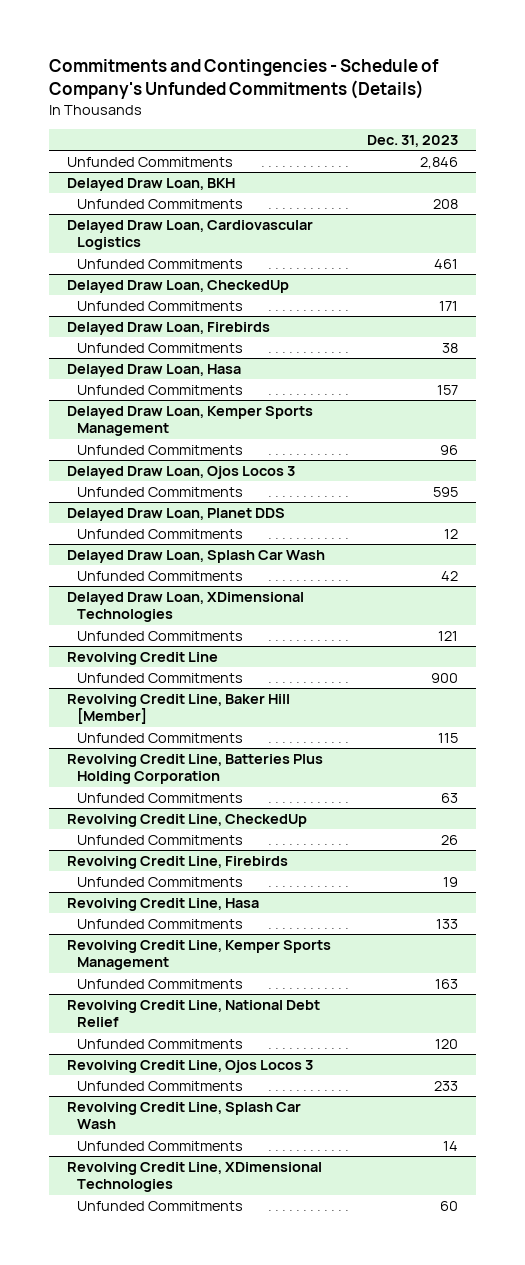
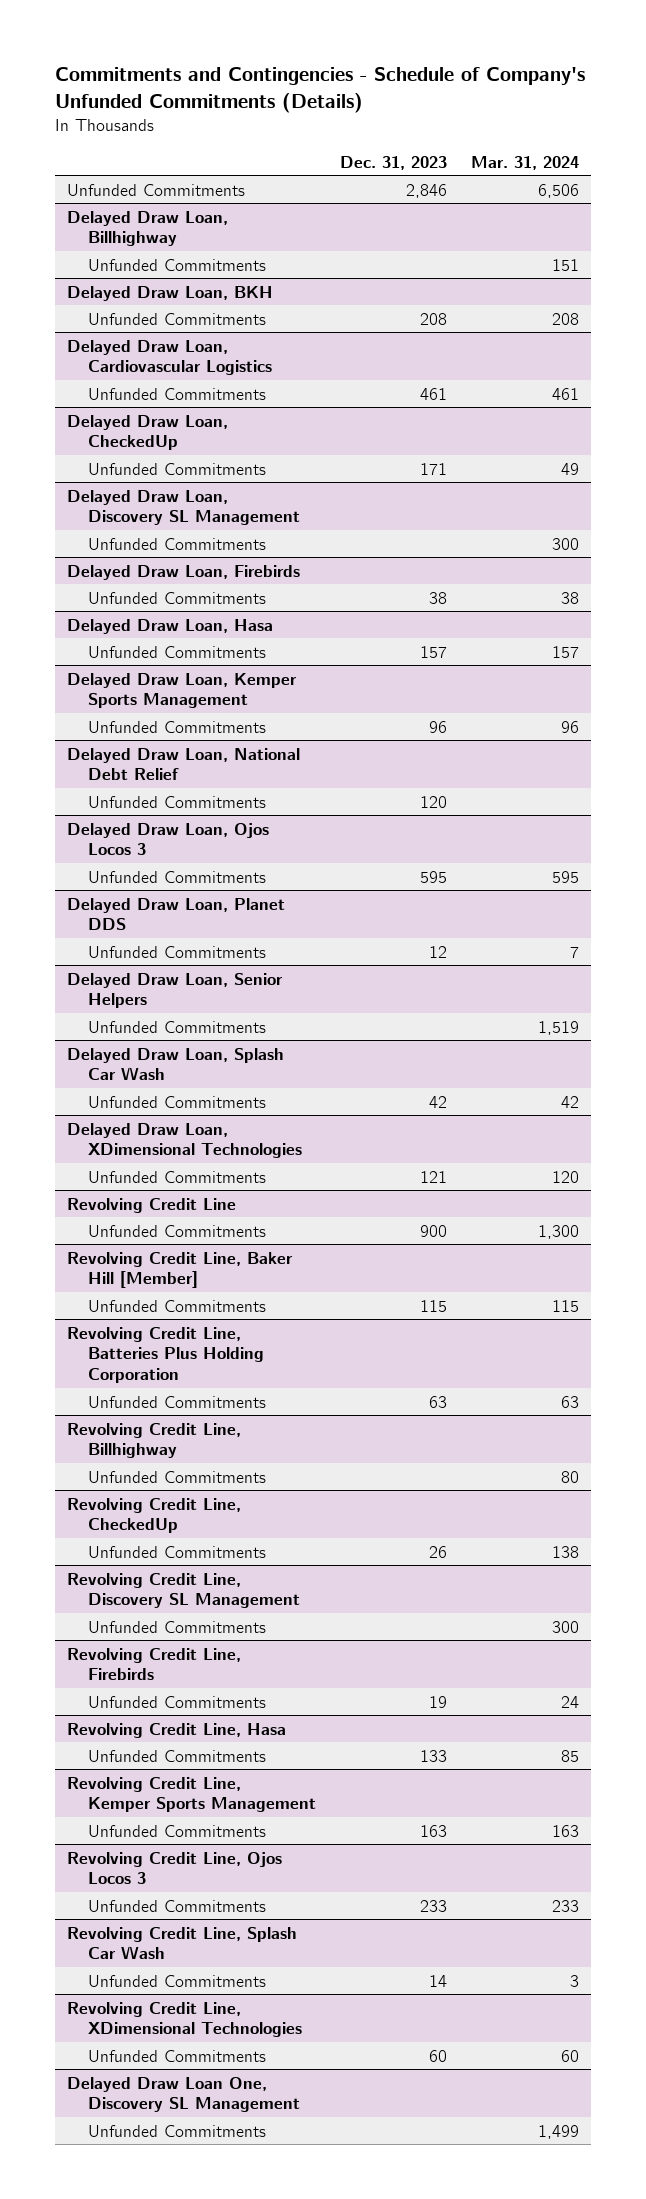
none -> [470,155,579,170] Mar. 31, 2024
none -> [66,210,228,247] Delayed Draw Loan, Billhighway
none -> [88,258,267,271] Unfunded Commitments
none -> [66,489,301,526] Delayed Draw Loan, Discovery SL Management
none -> [88,537,267,550] Unfunded Commitments
none -> [66,747,300,781] Delayed Draw Loan, National Debt Relief
none -> [88,795,267,808] Unfunded Commitments
none -> [66,972,283,1009] Delayed Draw Loan, Senior Helpers
none -> [88,1020,267,1033] Unfunded Commitments
none -> [66,1422,241,1459] Revolving Credit Line, Billhighway
none -> [88,1470,267,1483] Unfunded Commitments
none -> [66,1572,301,1609] Revolving Credit Line, Discovery SL Management
none -> [88,1620,267,1633] Unfunded Commitments
[67,999,321,1028] Revolving Credit Line, National Debt Relief -> none
[77,1038,244,1049] Unfunded Commitments -> none
none -> [66,2076,301,2113] Delayed Draw Loan One, Discovery SL Management
none -> [88,2124,267,2137] Unfunded Commitments

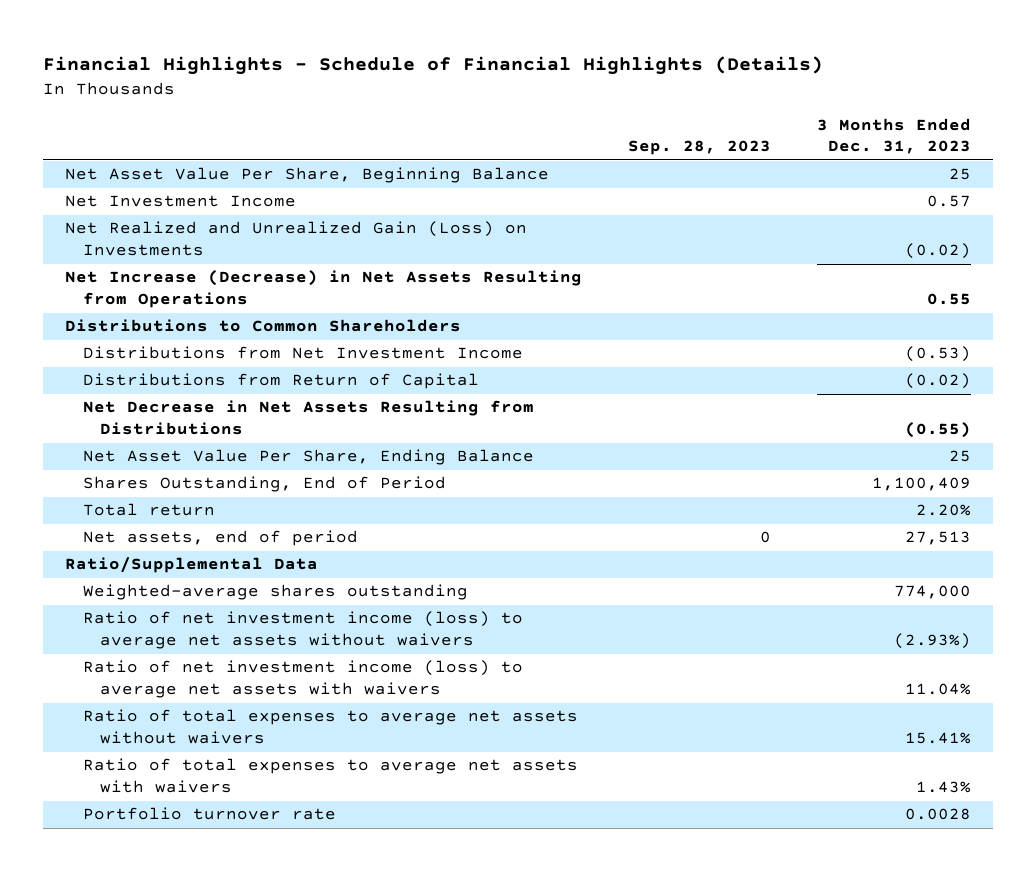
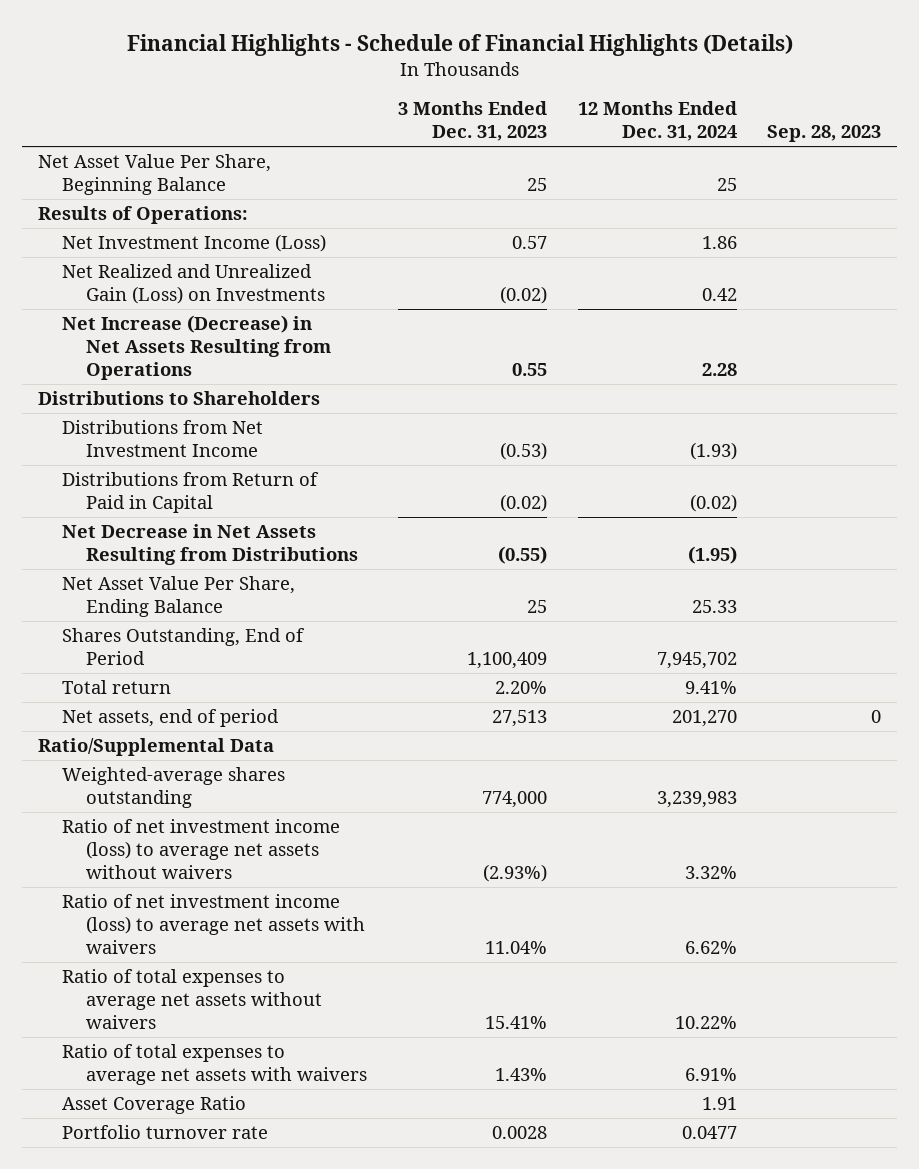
none -> [577,101,737,142] 12 Months Ended Dec. 31, 2024
none -> [37,206,248,225] Results of Operations:
[65,195,297,208] Net Investment Income -> [61,234,326,253] Net Investment Income (Loss)
[65,319,462,333] Distributions to Common Shareholders -> [37,391,320,406] Distributions to Shareholders
[82,373,479,390] Distributions from Return of Capital -> [61,472,319,513] Distributions from Return of Paid in Capital
none -> [61,1096,246,1115] Asset Coverage Ratio

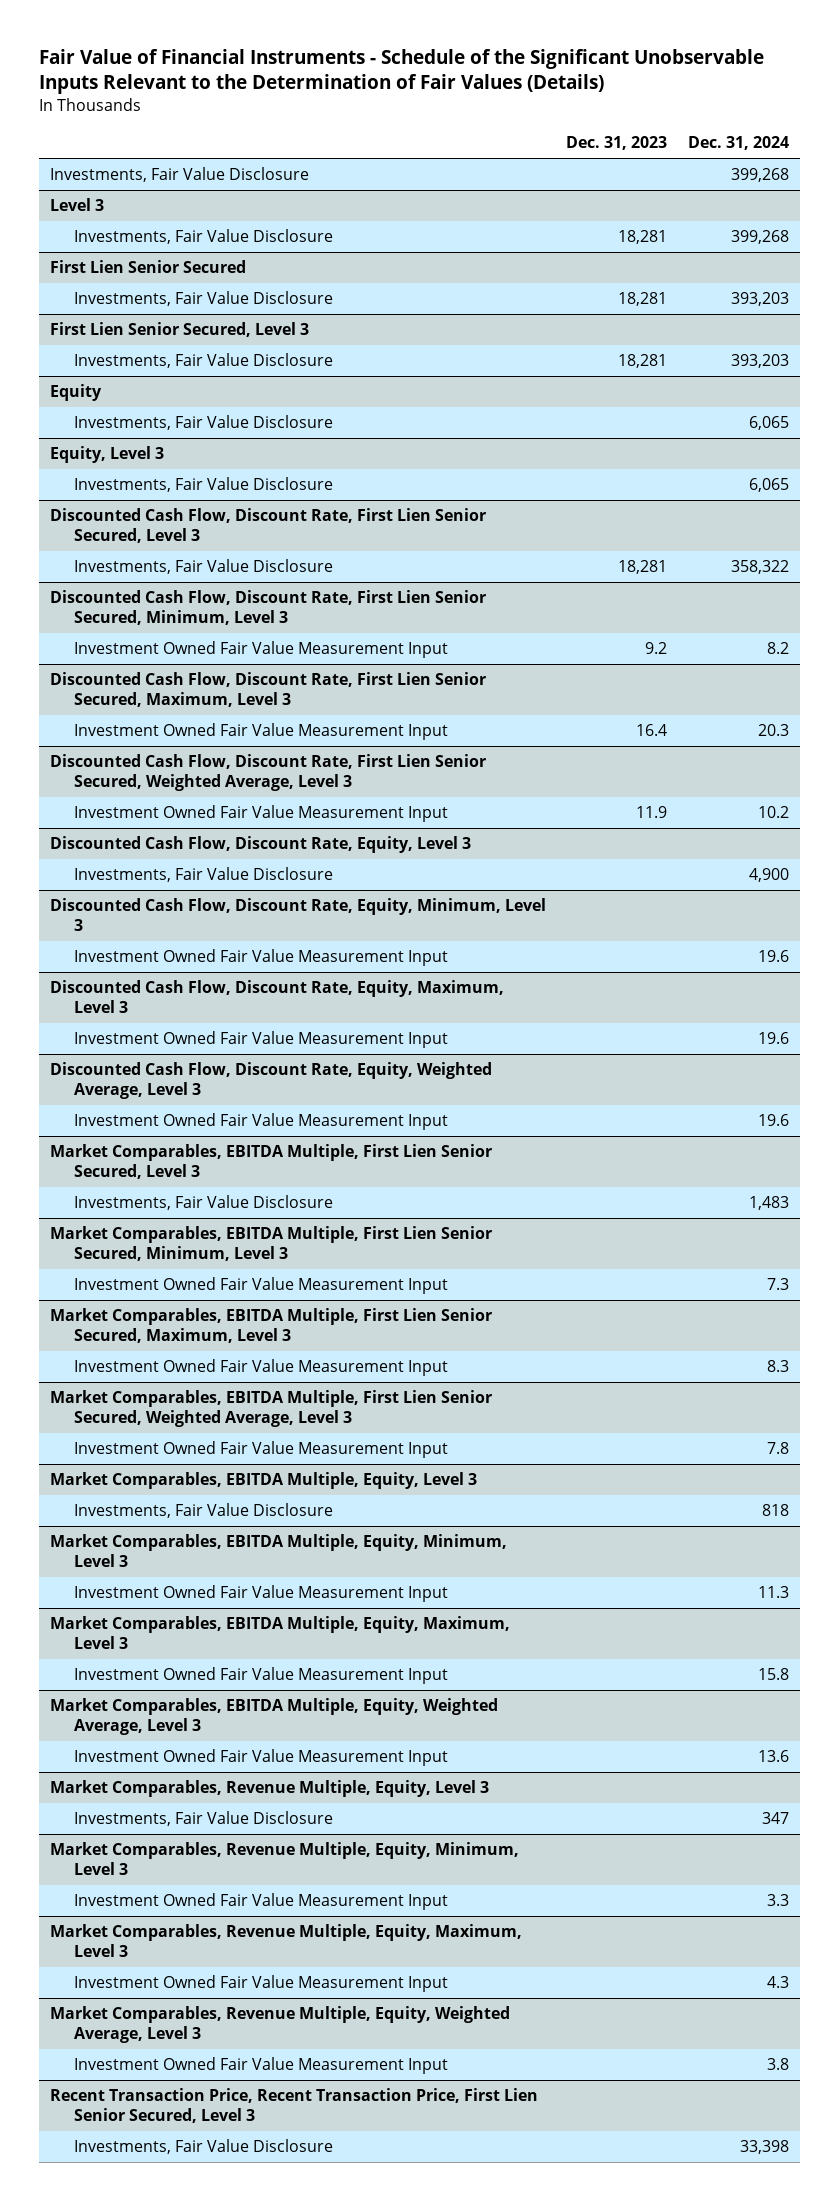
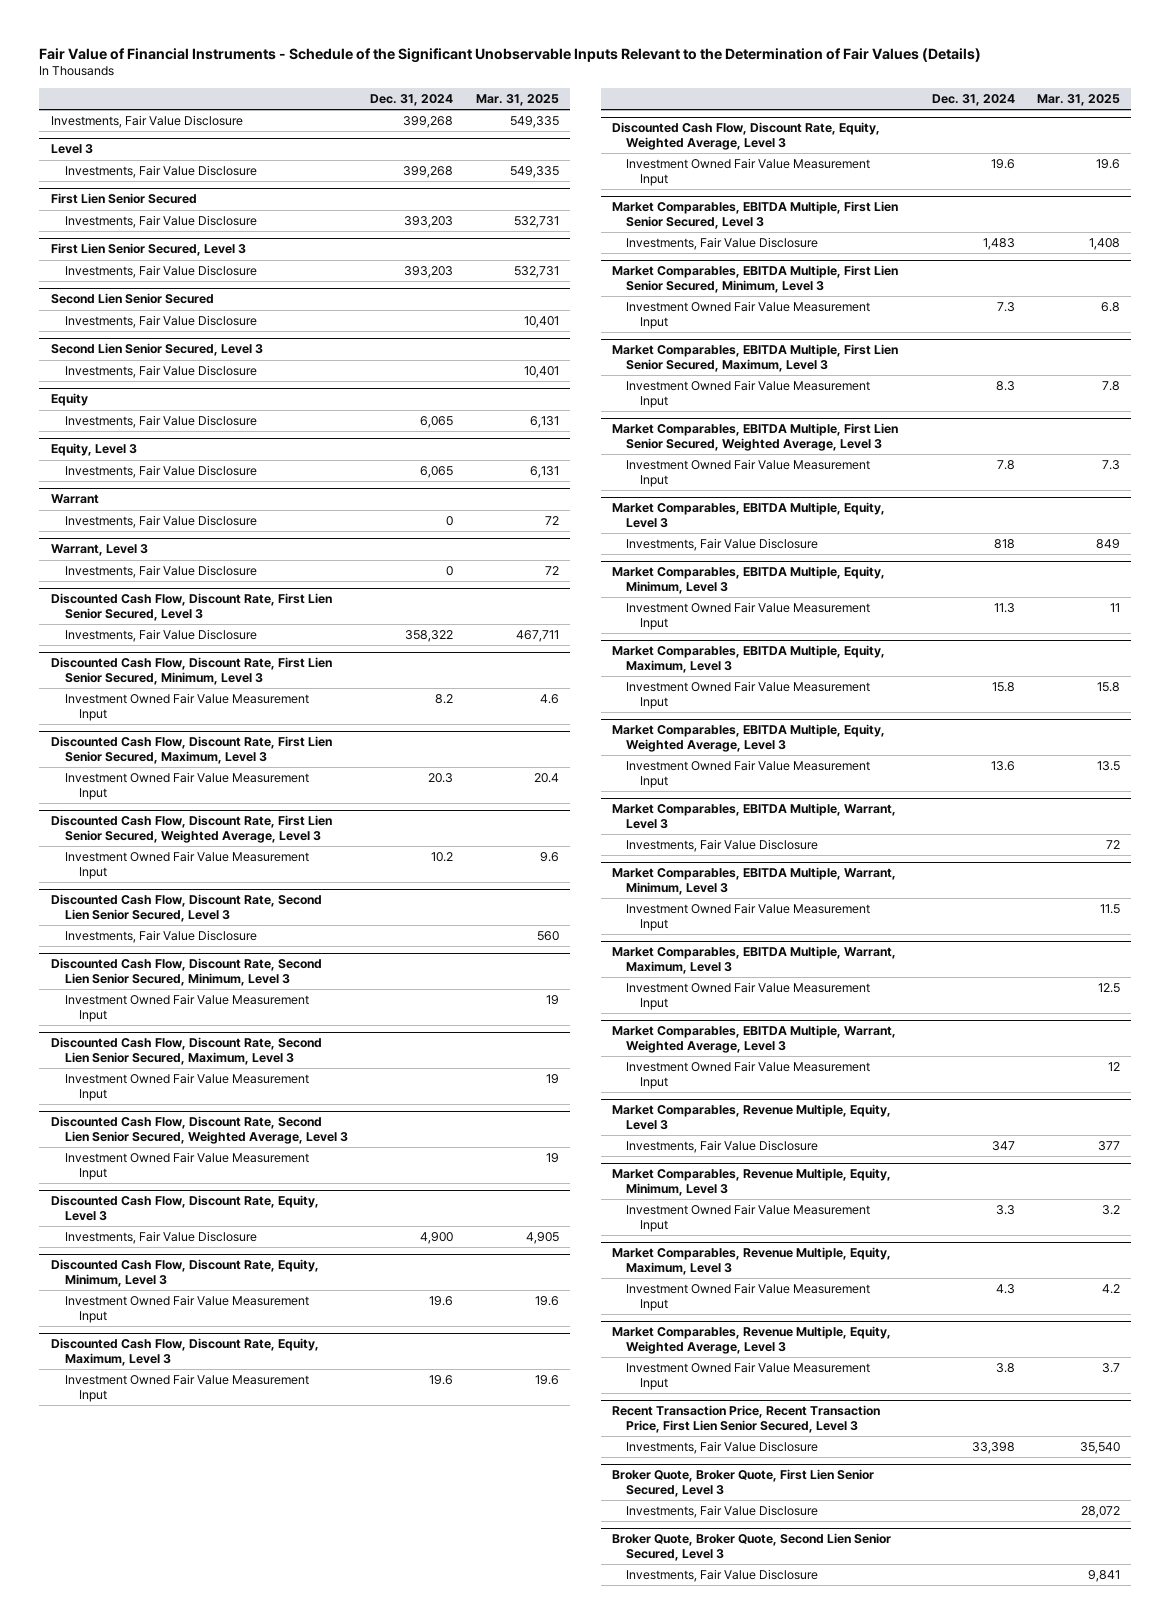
[566,136,668,151] Dec. 31, 2023 -> none
none -> [475,93,559,106] Mar. 31, 2025
none -> [50,293,214,305] Second Lien Senior Secured
none -> [64,315,257,329] Investments, Fair Value Disclosure
none -> [50,343,263,357] Second Lien Senior Secured, Level 3
none -> [64,365,257,379] Investments, Fair Value Disclosure
none -> [50,494,99,505] Warrant
none -> [64,515,257,529] Investments, Fair Value Disclosure
none -> [50,544,148,557] Warrant, Level 3
none -> [64,565,257,579] Investments, Fair Value Disclosure
none -> [50,894,322,922] Discounted Cash Flow, Discount Rate, Second Lien Senior Secured, Level 3
none -> [64,930,257,944] Investments, Fair Value Disclosure
none -> [50,958,322,986] Discounted Cash Flow, Discount Rate, Second Lien Senior Secured, Minimum, Level 3
none -> [64,994,309,1022] Investment Owned Fair Value Measurement Input
none -> [50,1037,322,1065] Discounted Cash Flow, Discount Rate, Second Lien Senior Secured, Maximum, Level 3
none -> [64,1073,309,1101] Investment Owned Fair Value Measurement Input
none -> [50,1116,348,1144] Discounted Cash Flow, Discount Rate, Second Lien Senior Secured, Weighted Average, Level 3
none -> [64,1152,309,1180] Investment Owned Fair Value Measurement Input
none -> [611,803,896,829] Market Comparables, EBITDA Multiple, Warrant, Level 3
none -> [626,839,819,853] Investments, Fair Value Disclosure
none -> [611,867,896,895] Market Comparables, EBITDA Multiple, Warrant, Minimum, Level 3
none -> [626,903,871,931] Investment Owned Fair Value Measurement Input
none -> [611,946,896,974] Market Comparables, EBITDA Multiple, Warrant, Maximum, Level 3
none -> [626,982,871,1010] Investment Owned Fair Value Measurement Input
none -> [611,1025,896,1053] Market Comparables, EBITDA Multiple, Warrant, Weighted Average, Level 3
none -> [626,1061,871,1089] Investment Owned Fair Value Measurement Input
none -> [611,1469,874,1497] Broker Quote, Broker Quote, First Lien Senior Secured, Level 3
none -> [626,1505,819,1519] Investments, Fair Value Disclosure
none -> [611,1533,891,1561] Broker Quote, Broker Quote, Second Lien Senior Secured, Level 3
none -> [626,1569,819,1583] Investments, Fair Value Disclosure

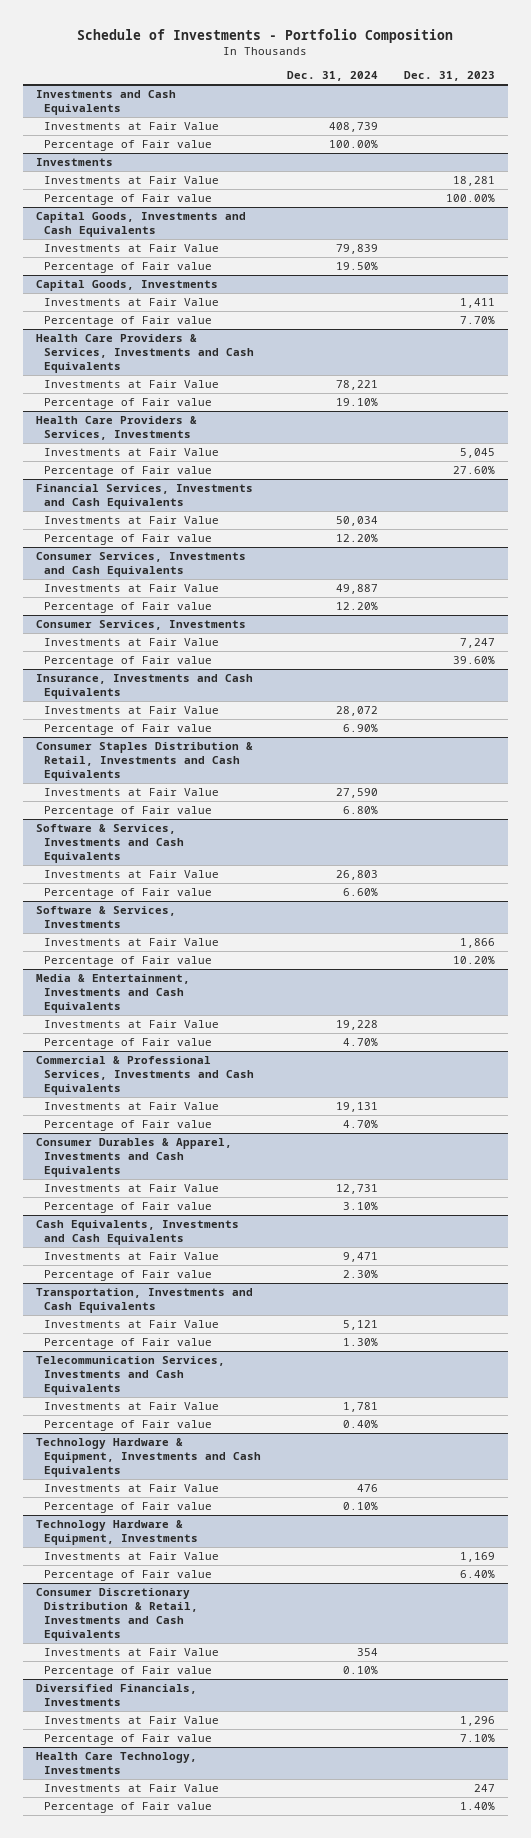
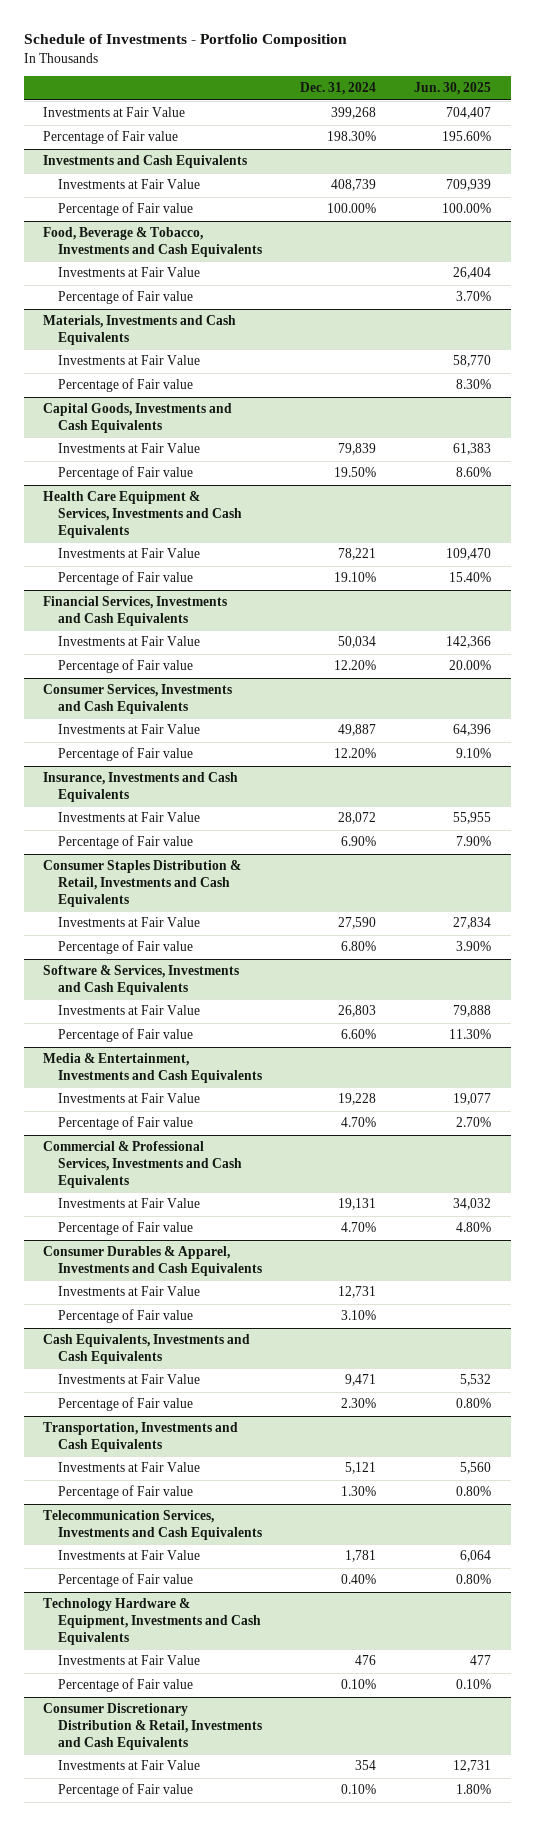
[404,71,496,82] Dec. 31, 2023 -> none
none -> [414,82,492,96] Jun. 30, 2025
none -> [42,107,185,118] Investments at Fair Value
none -> [42,130,178,145] Percentage of Fair value
[35,157,113,166] Investments -> none
none -> [42,227,262,257] Food, Beverage & Tobacco, Investments and Cash Equivalents
none -> [42,315,236,345] Materials, Investments and Cash Equivalents
none -> [57,355,200,366] Investments at Fair Value
none -> [57,378,193,393] Percentage of Fair value
[35,279,218,291] Capital Goods, Investments -> none
[44,297,220,306] Investments at Fair Value -> none
[44,315,213,327] Percentage of Fair value -> none
[35,333,255,373] Health Care Providers & Services, Investments and Cash Equivalents -> [42,491,242,538] Health Care Equipment & Services, Investments and Cash Equivalents
[35,415,197,440] Health Care Providers & Services, Investments -> none
[44,447,220,456] Investments at Fair Value -> none
[44,465,213,477] Percentage of Fair value -> none
[35,619,246,630] Consumer Services, Investments -> none
[44,637,220,646] Investments at Fair Value -> none
[44,655,213,667] Percentage of Fair value -> none
[35,905,176,928] Software & Services, Investments -> none
[44,937,220,946] Investments at Fair Value -> none
[44,955,213,967] Percentage of Fair value -> none
[35,1519,199,1545] Technology Hardware & Equipment, Investments -> none
[44,1551,220,1560] Investments at Fair Value -> none
[44,1569,213,1581] Percentage of Fair value -> none
[35,1683,197,1706] Diversified Financials, Investments -> none
[44,1715,220,1724] Investments at Fair Value -> none
[44,1733,213,1745] Percentage of Fair value -> none
[35,1751,197,1774] Health Care Technology, Investments -> none
[44,1783,220,1792] Investments at Fair Value -> none
[44,1801,213,1813] Percentage of Fair value -> none

